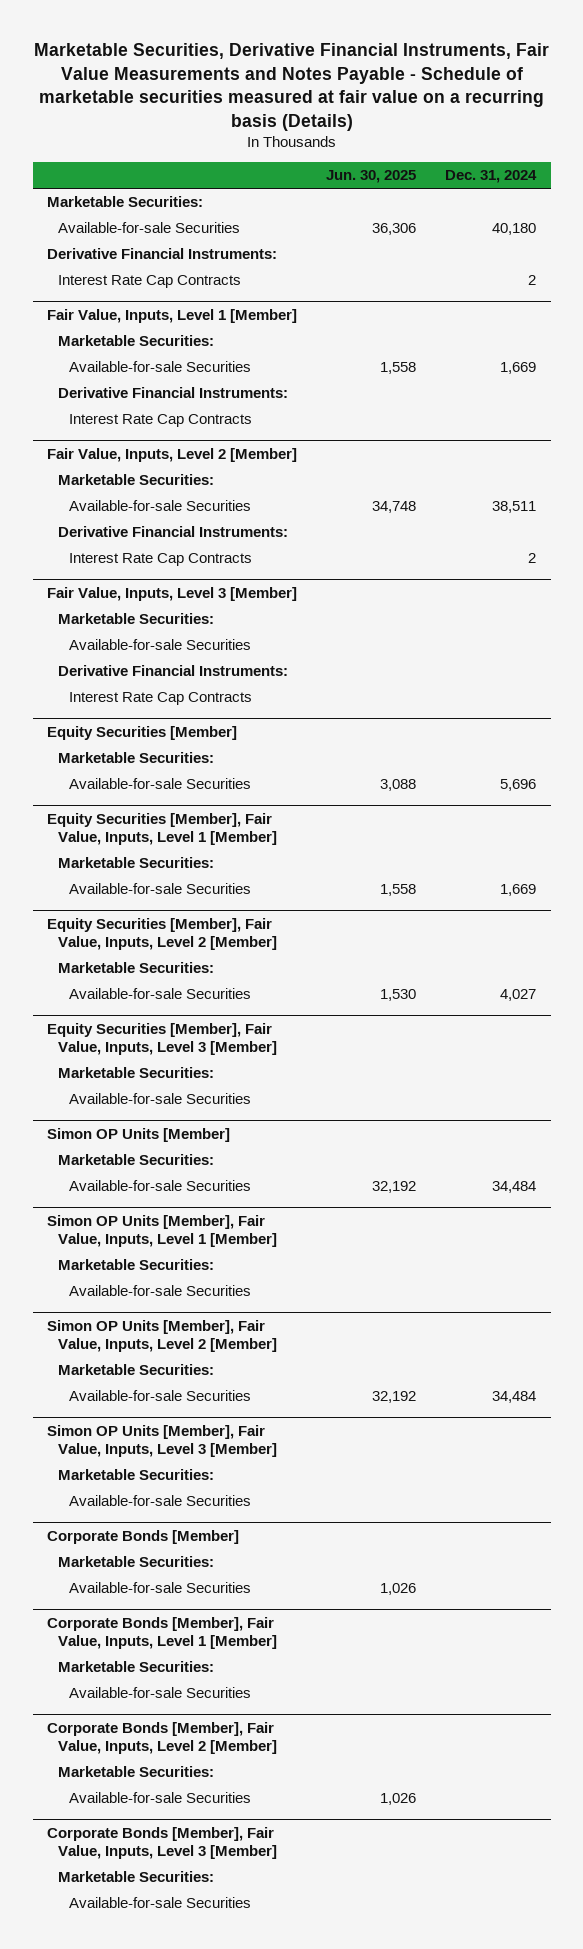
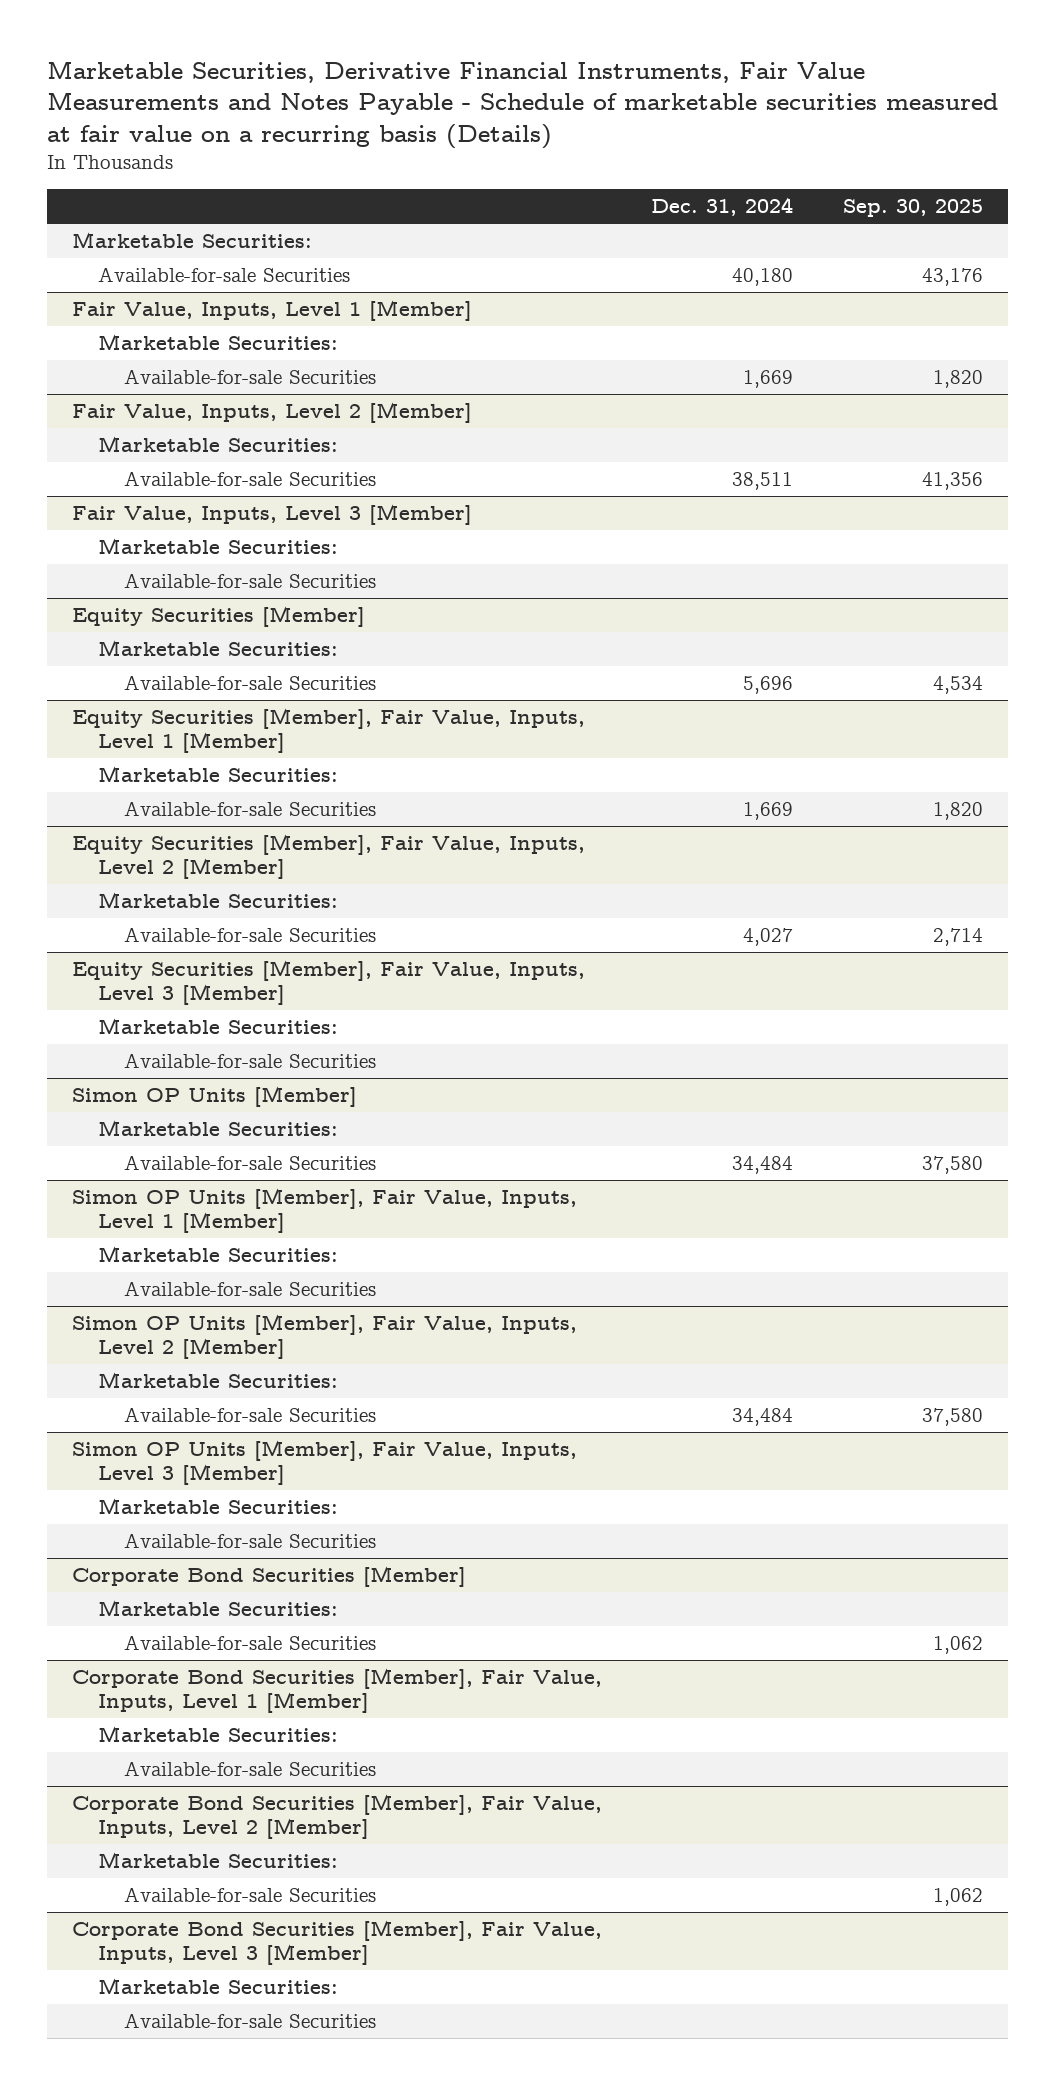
[326,170,417,184] Jun. 30, 2025 -> none
none -> [842,199,983,218] Sep. 30, 2025
[47,248,278,260] Derivative Financial Instruments: -> none
[58,275,242,289] Interest Rate Cap Contracts -> none
[58,387,289,399] Derivative Financial Instruments: -> none
[69,414,253,428] Interest Rate Cap Contracts -> none
[58,526,289,538] Derivative Financial Instruments: -> none
[69,553,253,567] Interest Rate Cap Contracts -> none
[58,665,289,677] Derivative Financial Instruments: -> none
[69,692,253,706] Interest Rate Cap Contracts -> none
[47,1530,240,1545] Corporate Bonds [Member] -> [71,1565,466,1587] Corporate Bond Securities [Member]
[47,1617,278,1649] Corporate Bonds [Member], Fair Value, Inputs, Level 1 [Member] -> [71,1667,602,1713] Corporate Bond Securities [Member], Fair Value, Inputs, Level 1 [Member]
[47,1722,278,1754] Corporate Bonds [Member], Fair Value, Inputs, Level 2 [Member] -> [71,1793,602,1839] Corporate Bond Securities [Member], Fair Value, Inputs, Level 2 [Member]
[47,1827,278,1859] Corporate Bonds [Member], Fair Value, Inputs, Level 3 [Member] -> [71,1919,602,1965] Corporate Bond Securities [Member], Fair Value, Inputs, Level 3 [Member]

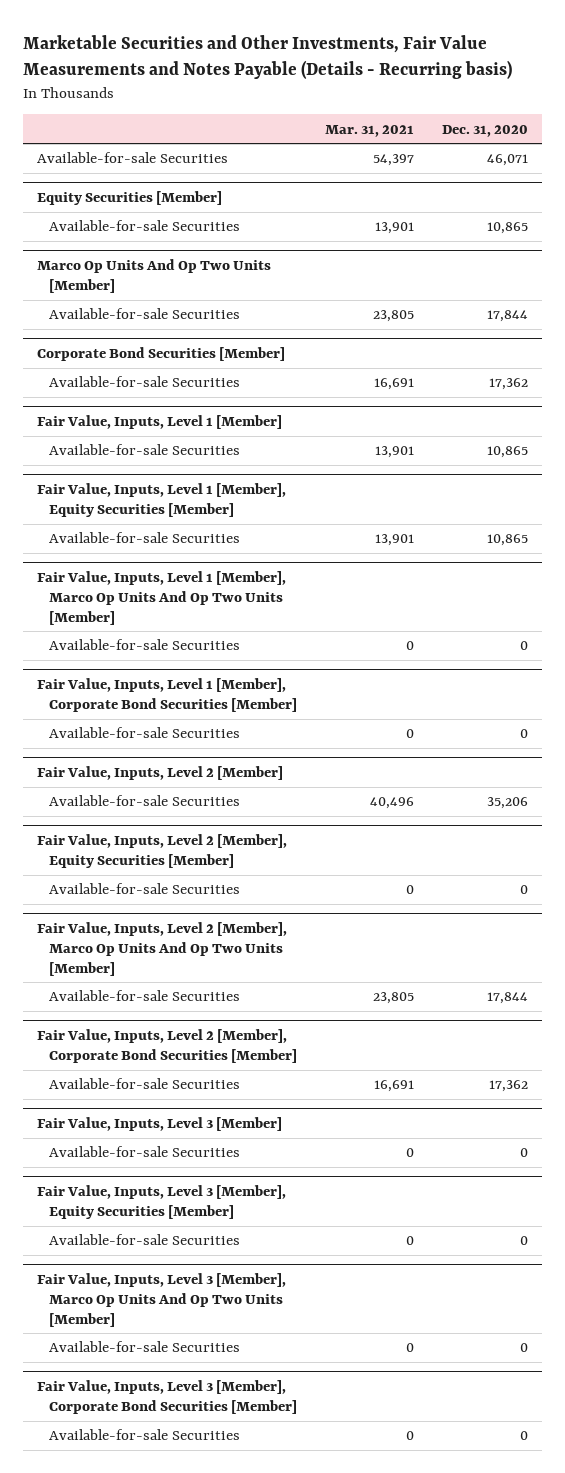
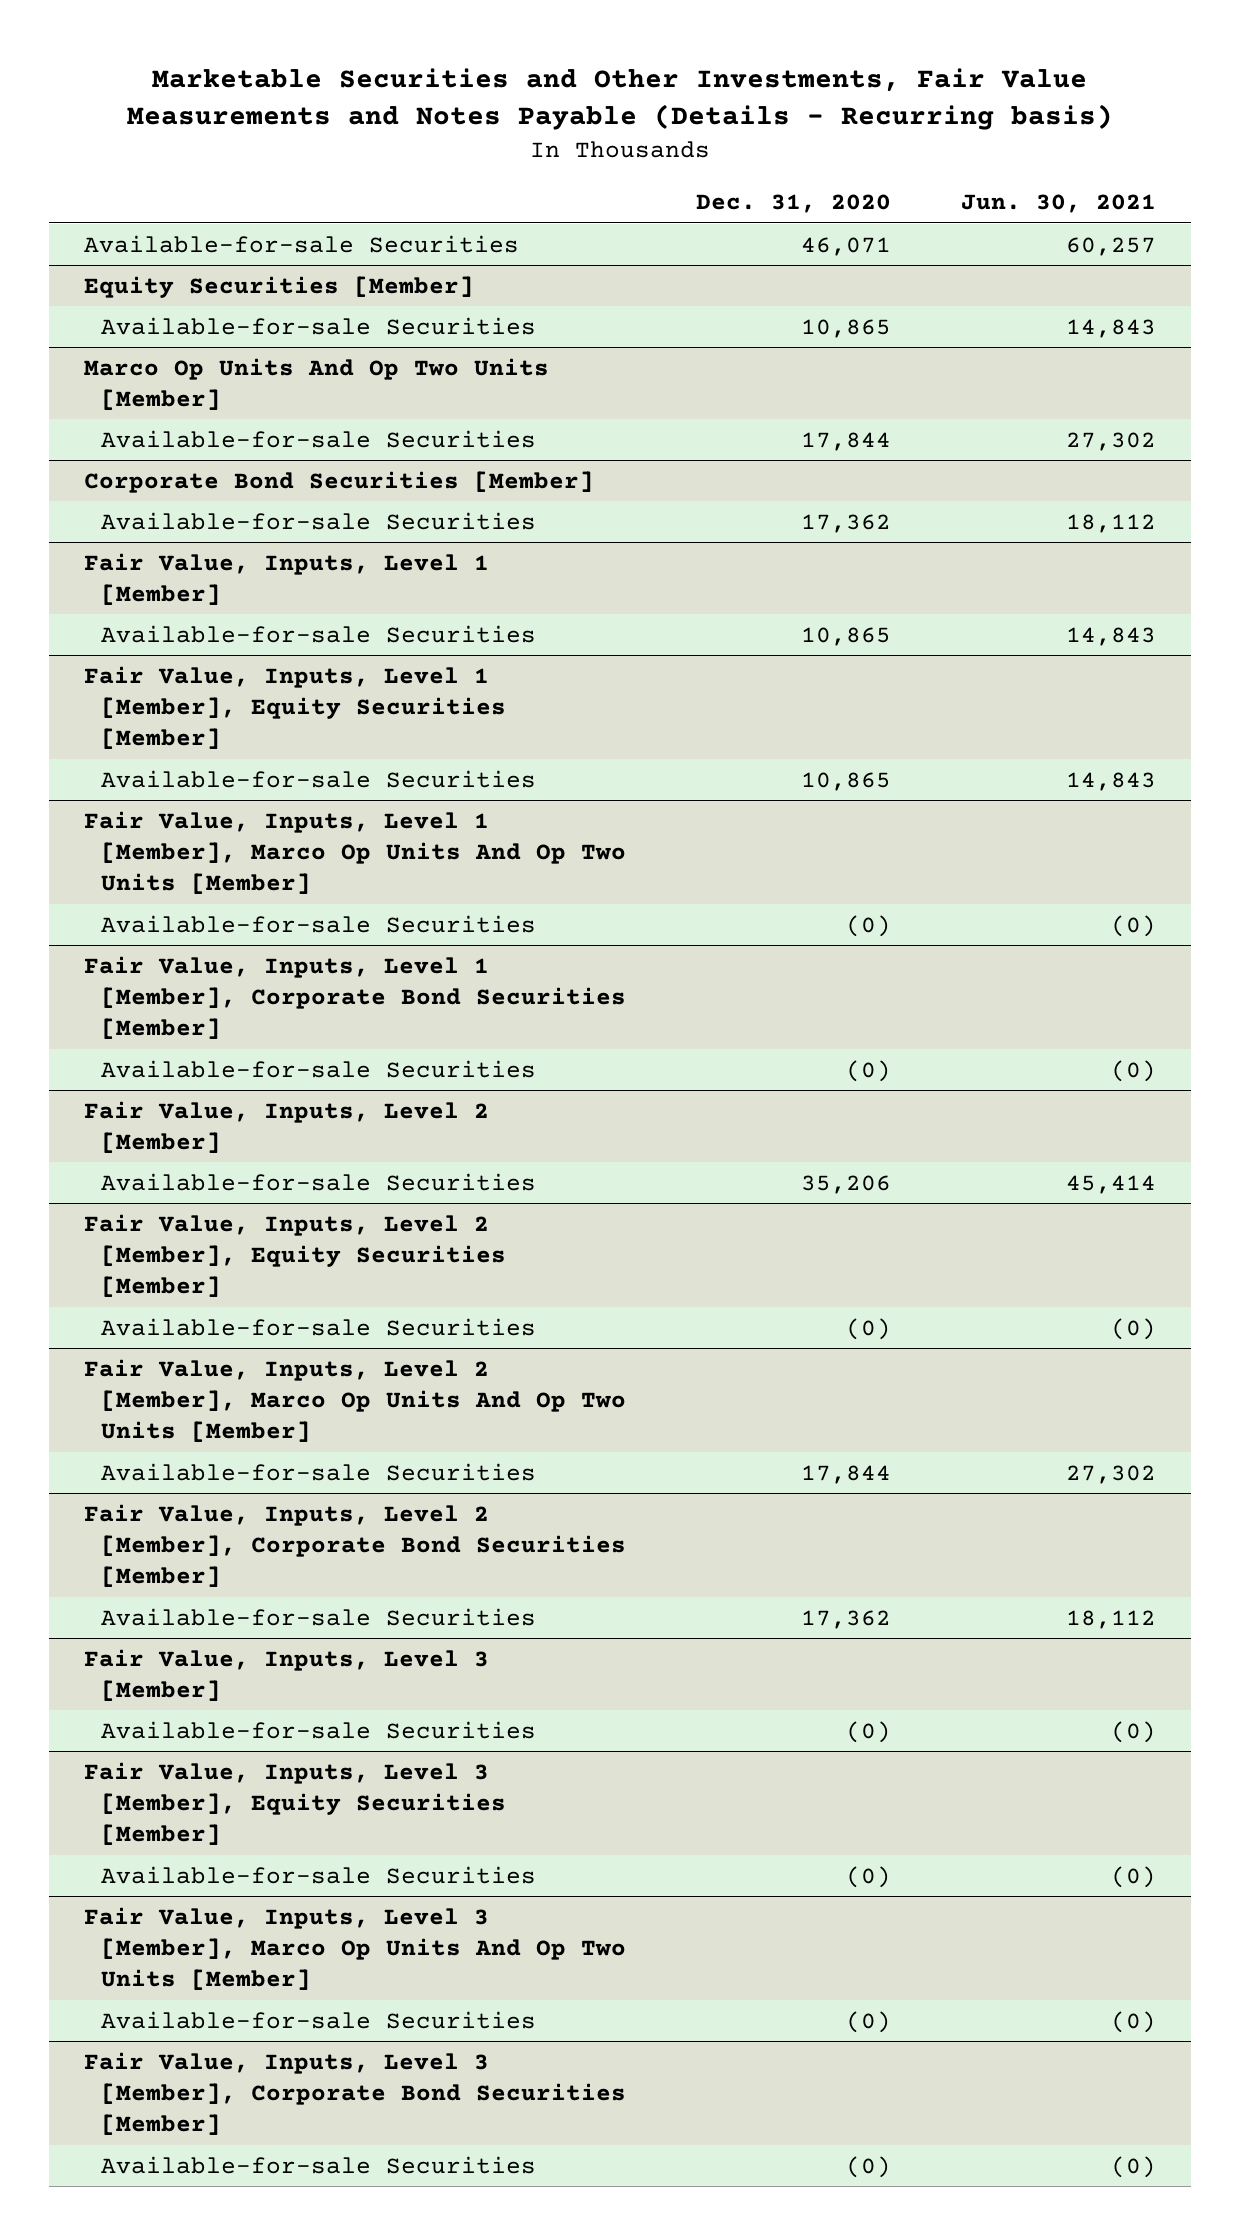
[325,124,415,137] Mar. 31, 2021 -> none
none -> [961,194,1157,214] Jun. 30, 2021
[520,641,529,651] 0 -> [846,914,892,937] (0)
[520,729,529,739] 0 -> [846,1059,892,1082] (0)
[520,885,529,895] 0 -> [846,1317,892,1340] (0)
[520,1148,529,1158] 0 -> [846,1720,892,1743] (0)
[520,1236,529,1246] 0 -> [846,1865,892,1888] (0)
[520,1343,529,1353] 0 -> [846,2010,892,2033] (0)
[520,1431,529,1441] 0 -> [846,2155,892,2178] (0)

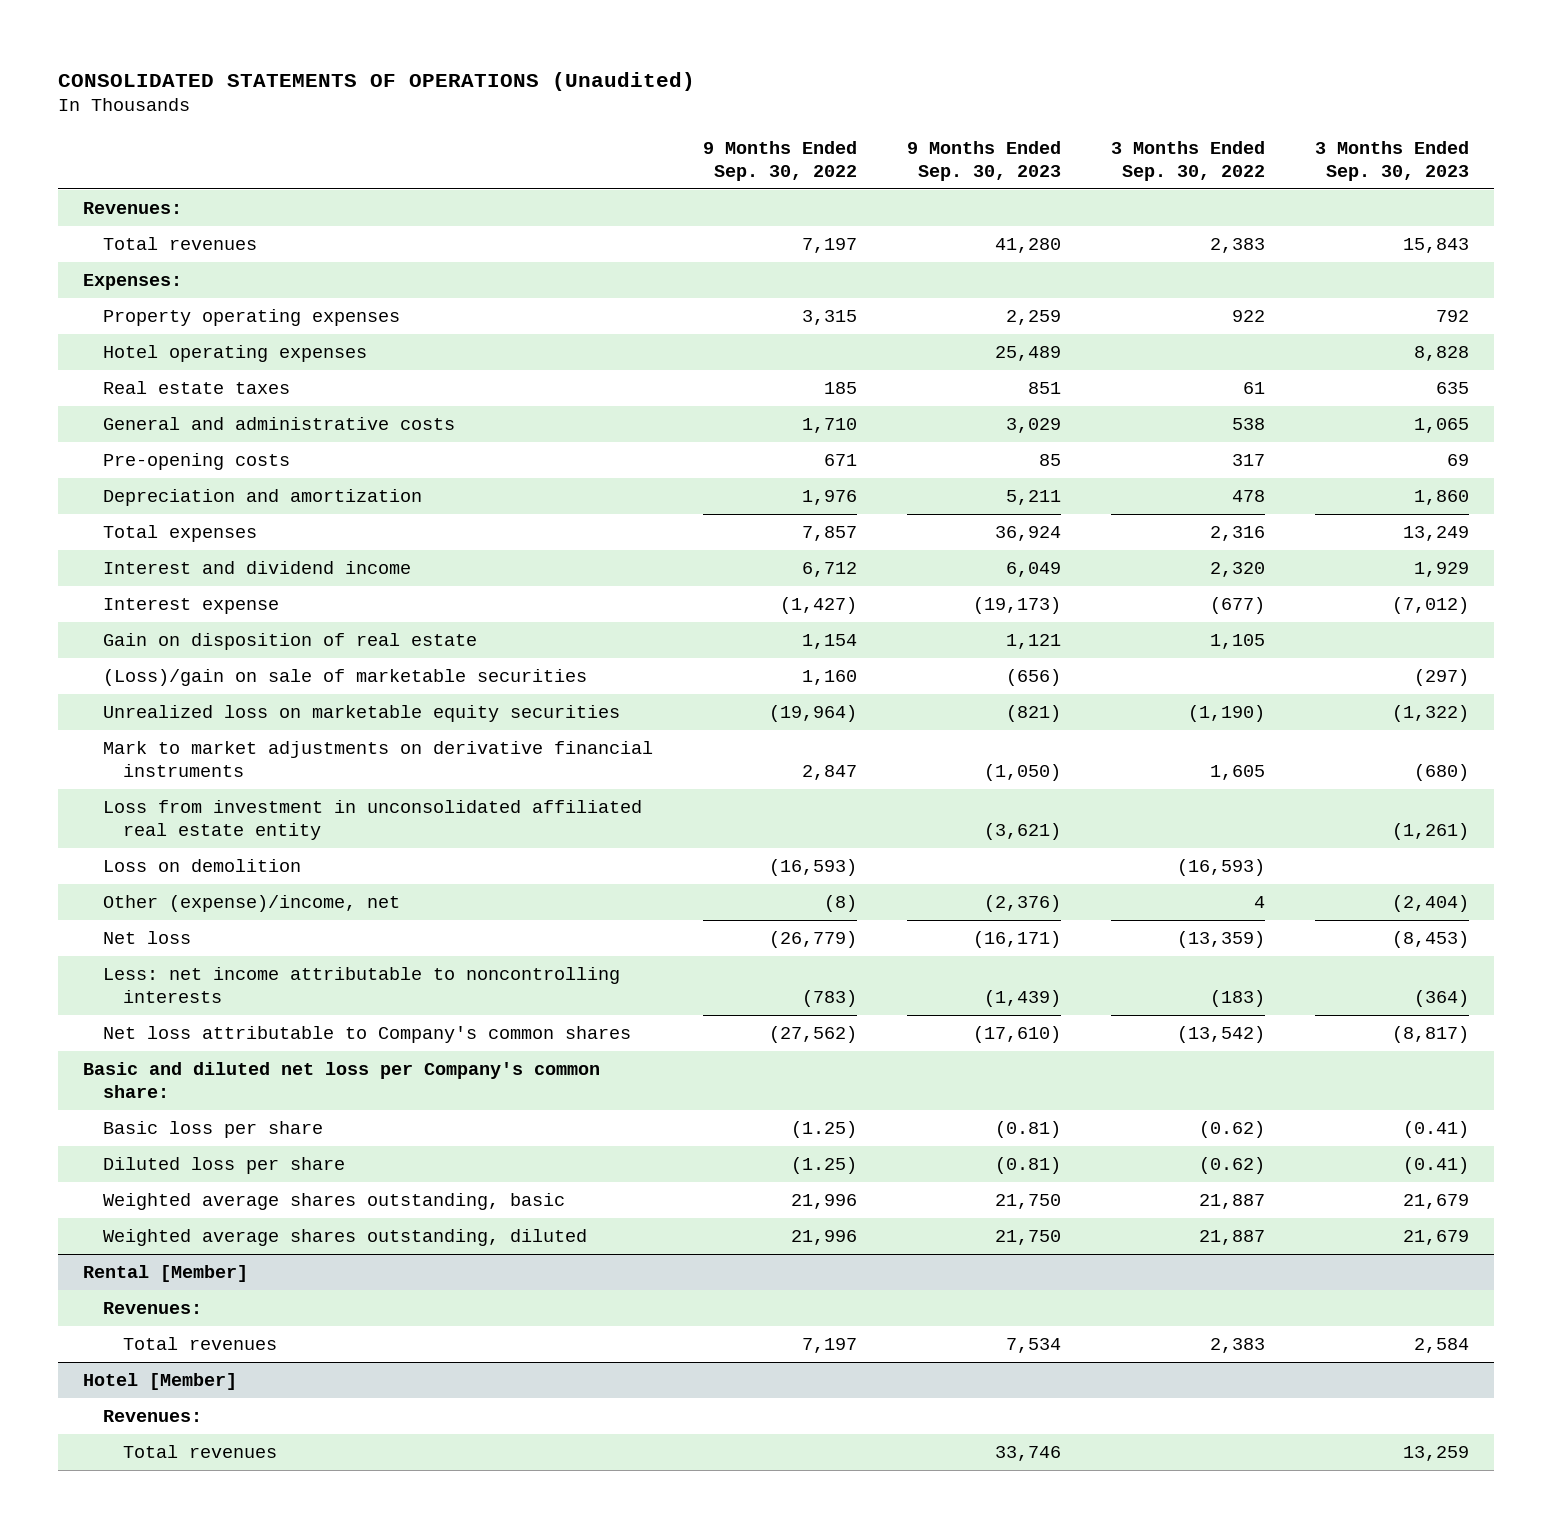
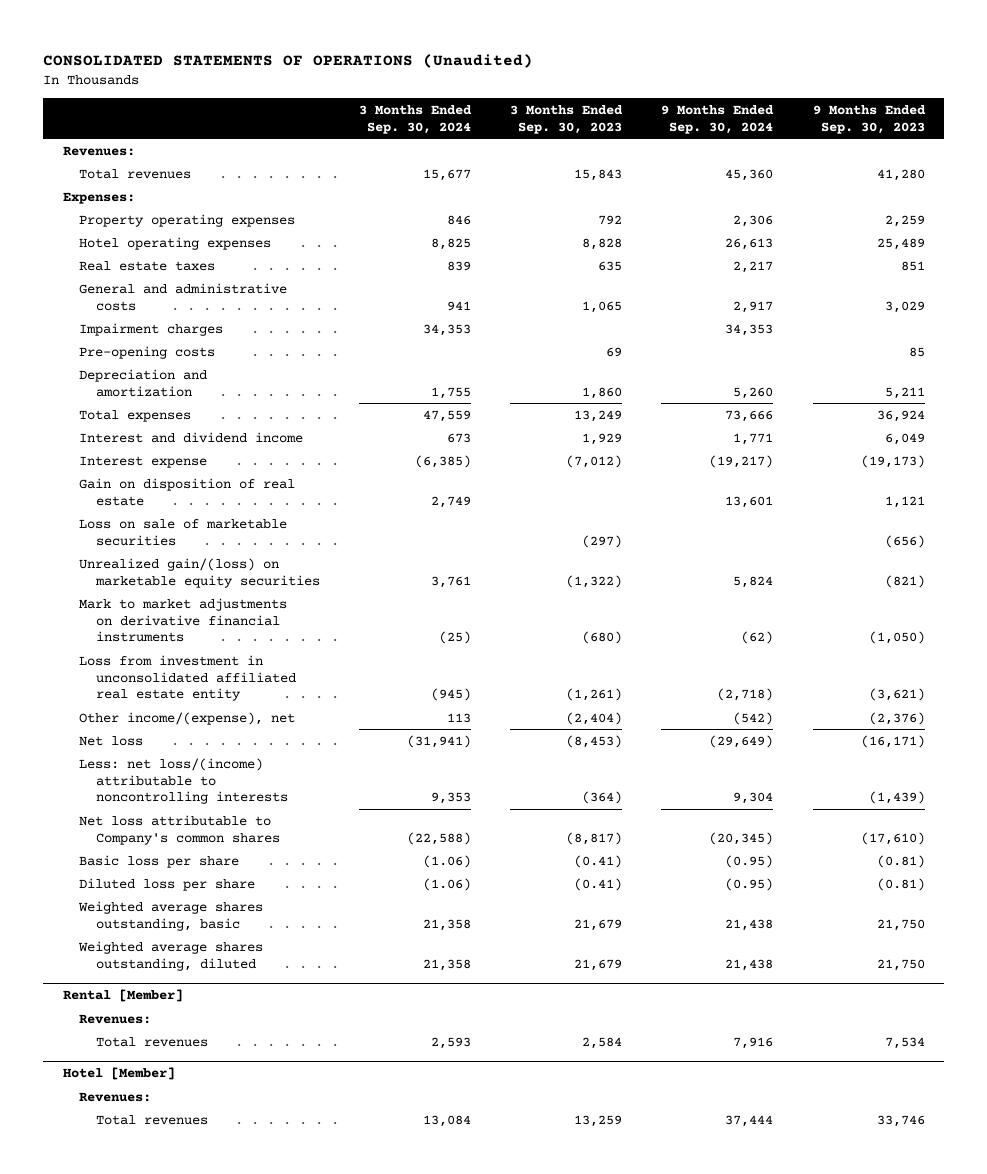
[703,140,858,181] 9 Months Ended Sep. 30, 2022 -> none
[1111,140,1266,181] 3 Months Ended Sep. 30, 2022 -> none
none -> [358,104,472,134] 3 Months Ended Sep. 30, 2024
none -> [661,104,775,134] 9 Months Ended Sep. 30, 2024
none -> [79,322,224,336] Impairment charges
[103,669,588,687] (Loss)/gain on sale of marketable securities -> [79,518,288,546] Loss on sale of marketable securities
[103,705,621,723] Unrealized loss on marketable equity securities -> [79,557,320,588] Unrealized gain/(loss) on marketable equity securities
[103,859,302,873] Loss on demolition -> none
[103,895,401,913] Other (expense)/income, net -> [79,711,296,725] Other income/(expense), net
[103,967,621,1003] Less: net income attributable to noncontrolling interests -> [79,757,288,805] Less: net loss/(income) attributable to noncontrolling interests
[83,1062,601,1098] Basic and diluted net loss per Company's common share: -> none

